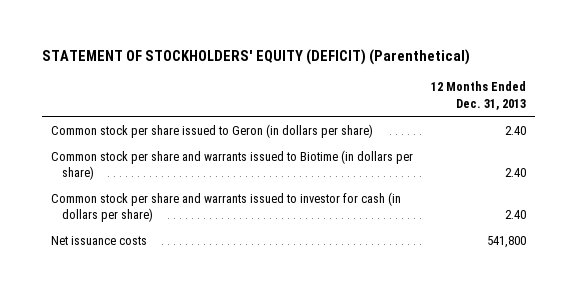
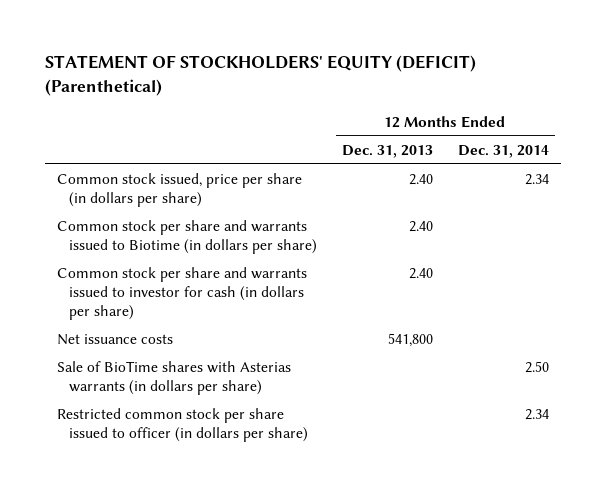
none -> [457,144,549,158] Dec. 31, 2014
[50,123,373,138] Common stock per share issued to Geron (in dollars per share) -> [57,172,303,207] Common stock issued, price per share (in dollars per share)
none -> [57,360,292,395] Sale of BioTime shares with Asterias warrants (in dollars per share)
none -> [57,407,309,442] Restricted common stock per share issued to officer (in dollars per share)

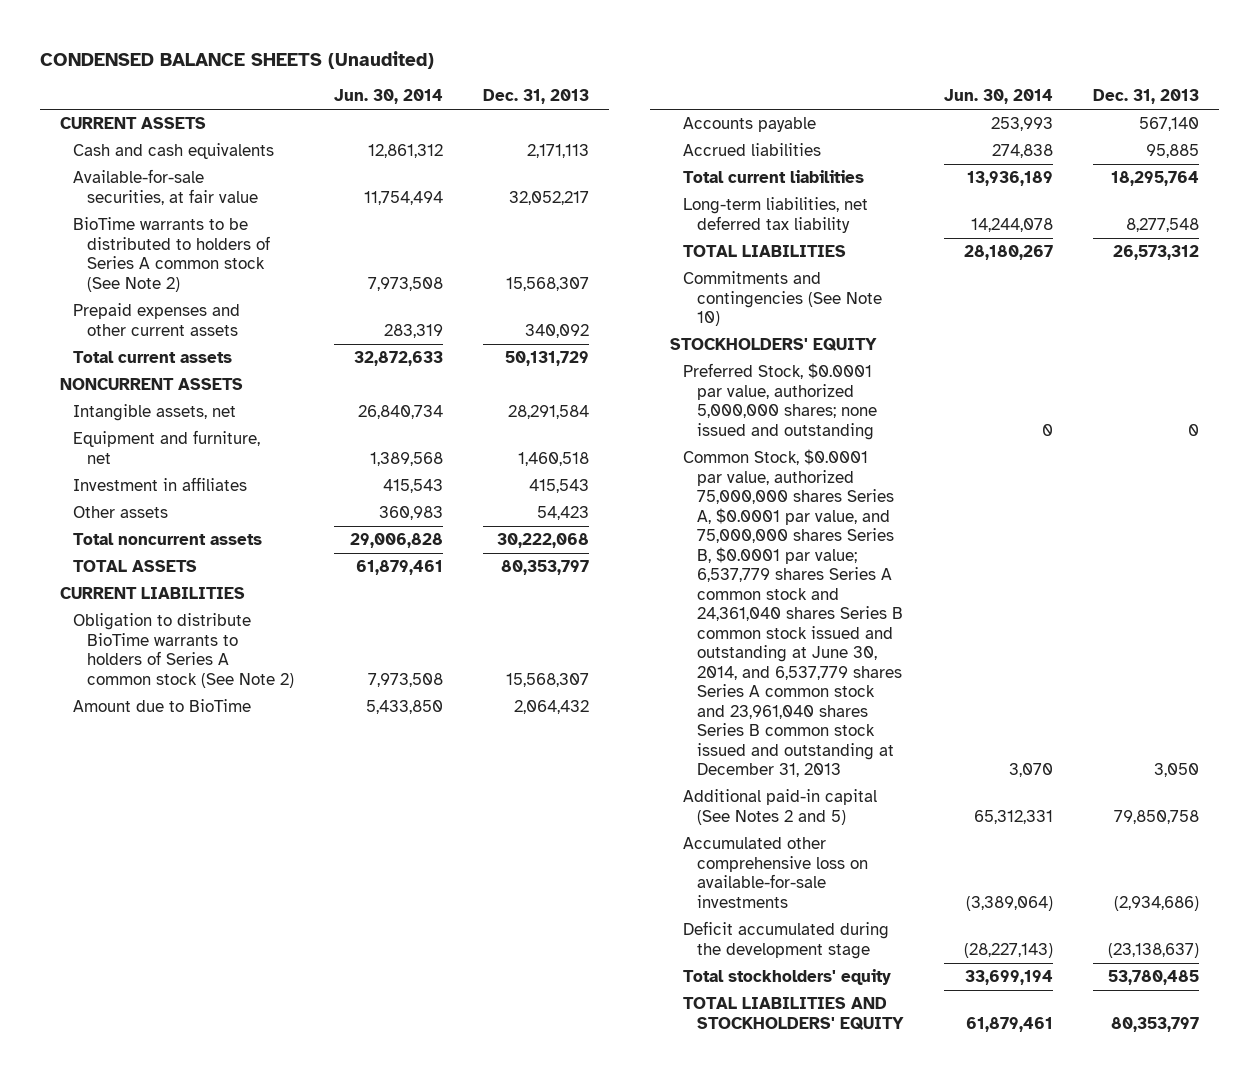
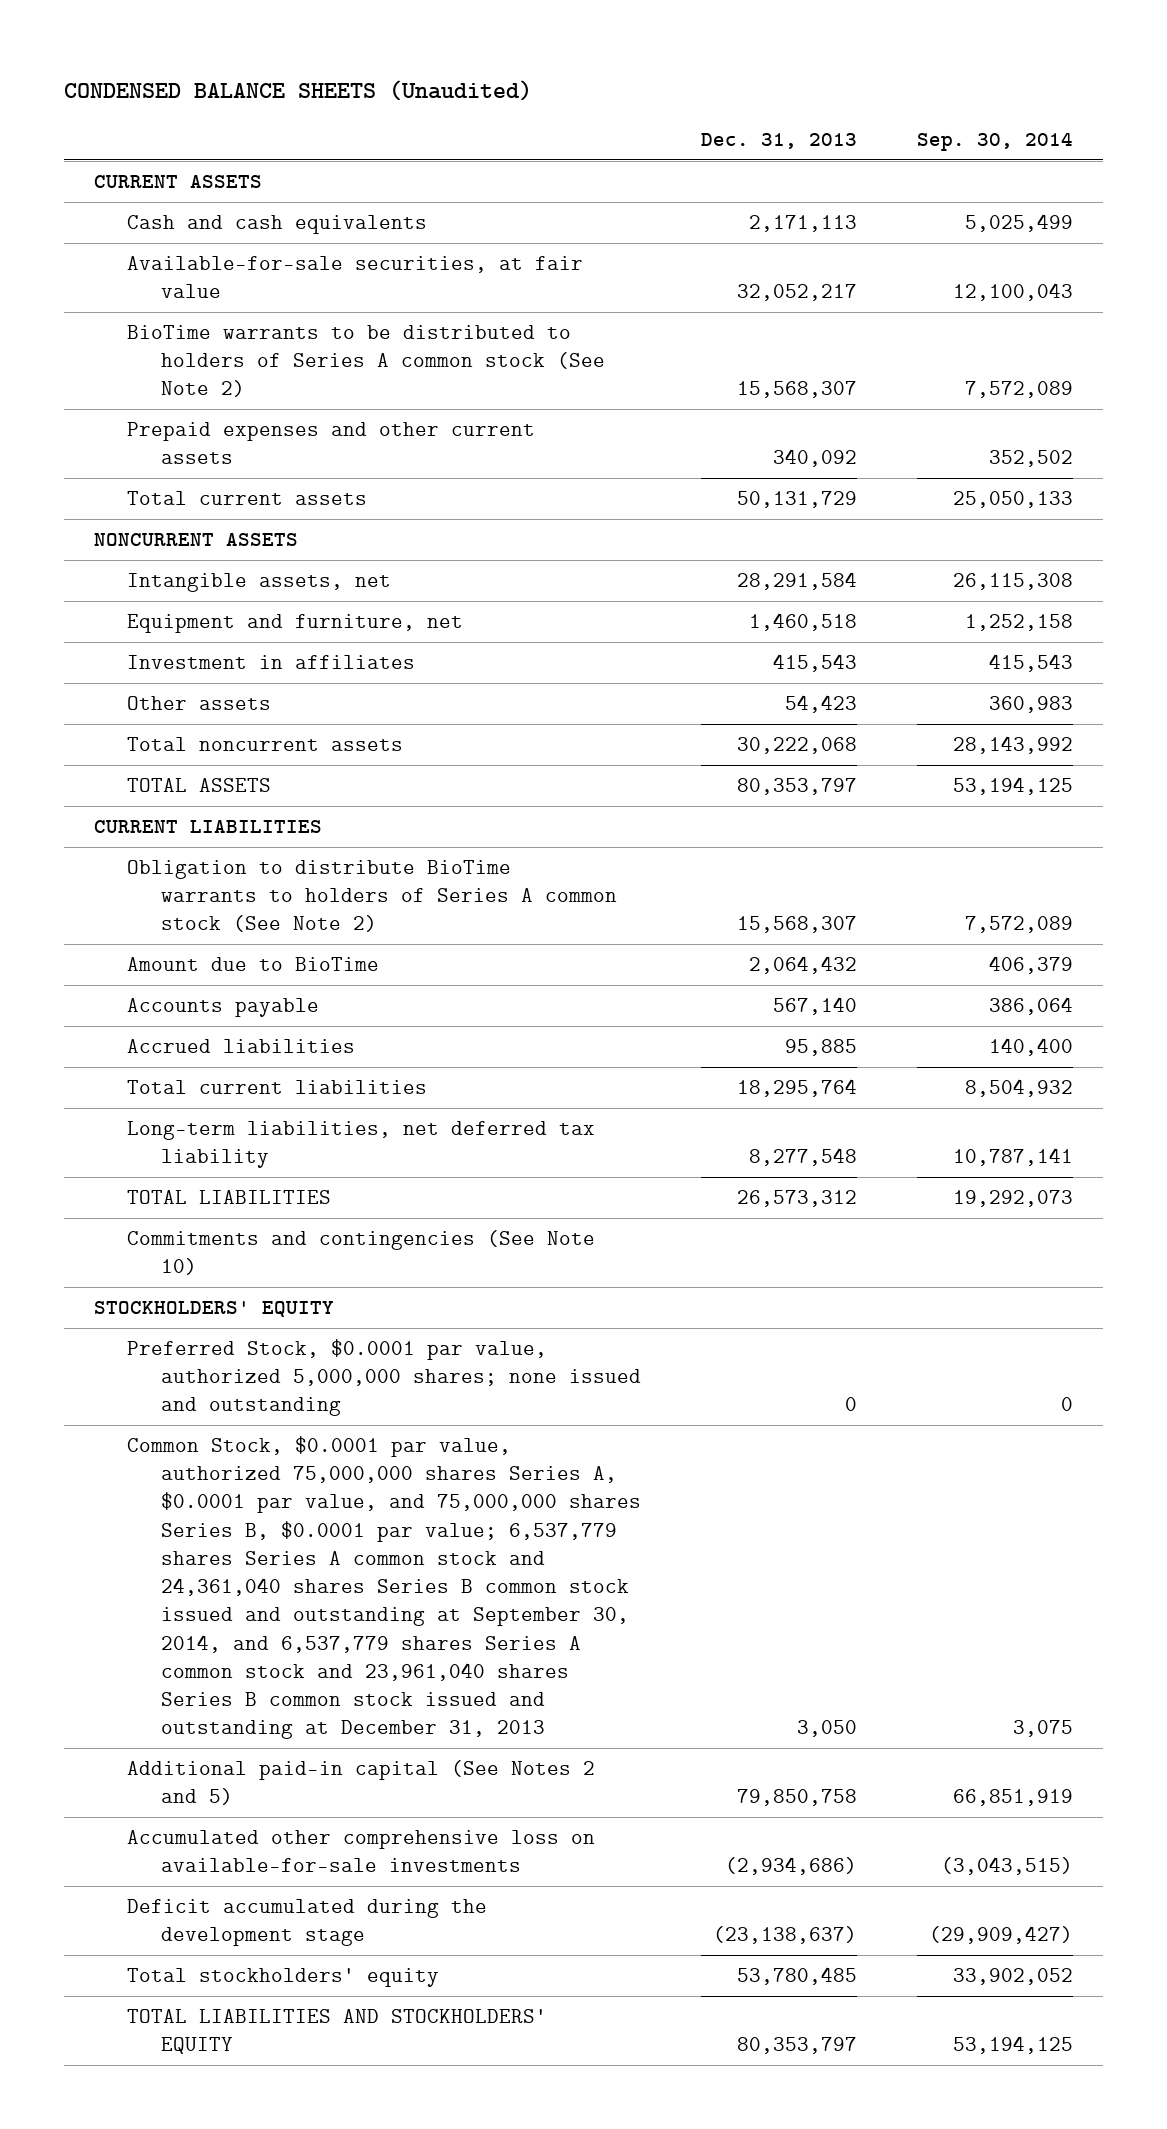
[333,89,443,105] Jun. 30, 2014 -> none
none -> [917,132,1074,152] Sep. 30, 2014
[683,449,903,778] Common Stock, $0.0001 par value, authorized 75,000,000 shares Series A, $0.0001 par value, and 75,000,000 shares Series B, $0.0001 par value; 6,537,779 shares Series A common stock and 24,361,040 shares Series B common stock issued and outstanding at June 30, 2014, and 6,537,779 shares Series A common stock and 23,961,040 shares Series B common stock issued and outstanding at December 31, 2013 -> [127,1435,641,1740] Common Stock, $0.0001 par value, authorized 75,000,000 shares Series A, $0.0001 par value, and 75,000,000 shares Series B, $0.0001 par value; 6,537,779 shares Series A common stock and 24,361,040 shares Series B common stock issued and outstanding at September 30, 2014, and 6,537,779 shares Series A common stock and 23,961,040 shares Series B common stock issued and outstanding at December 31, 2013

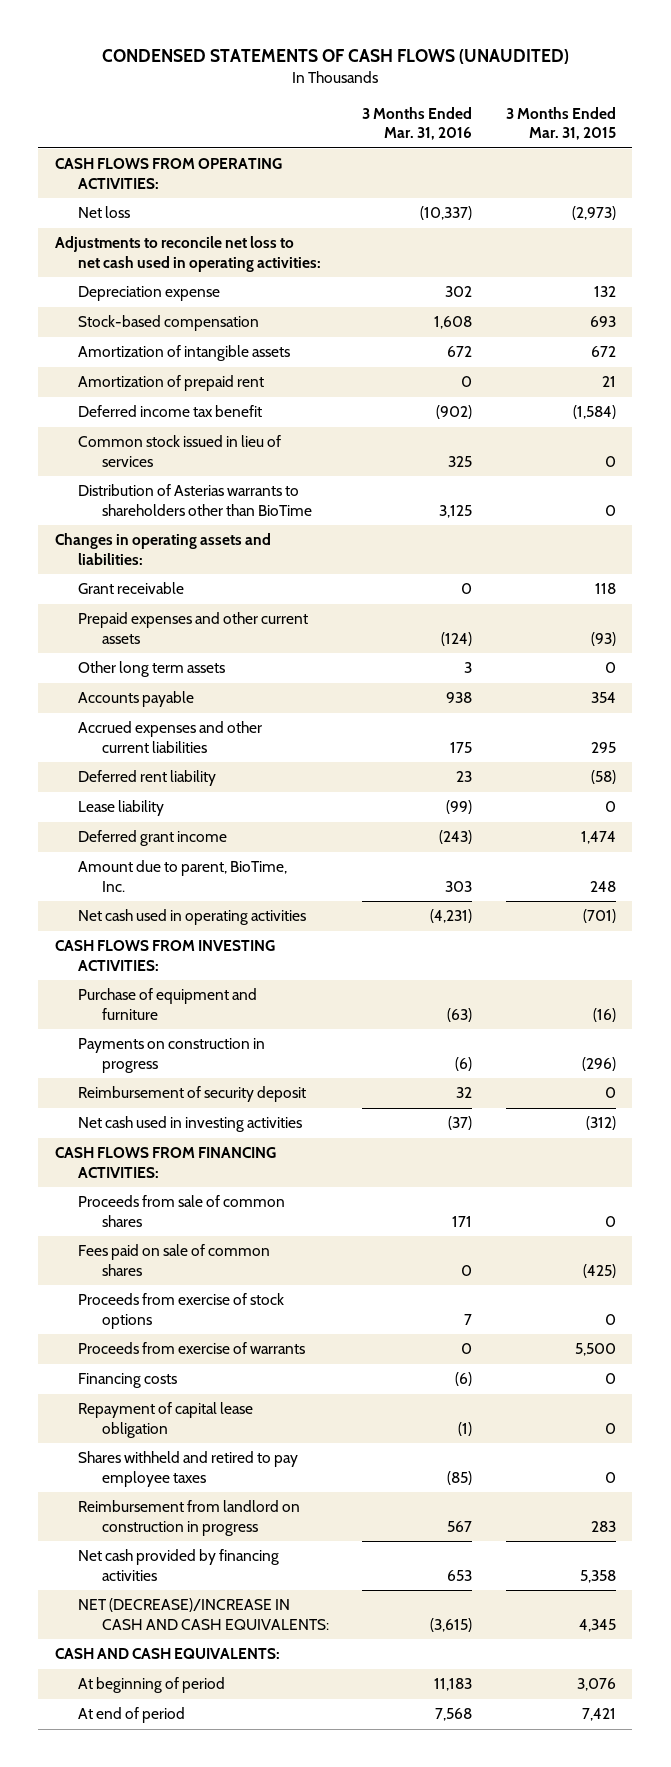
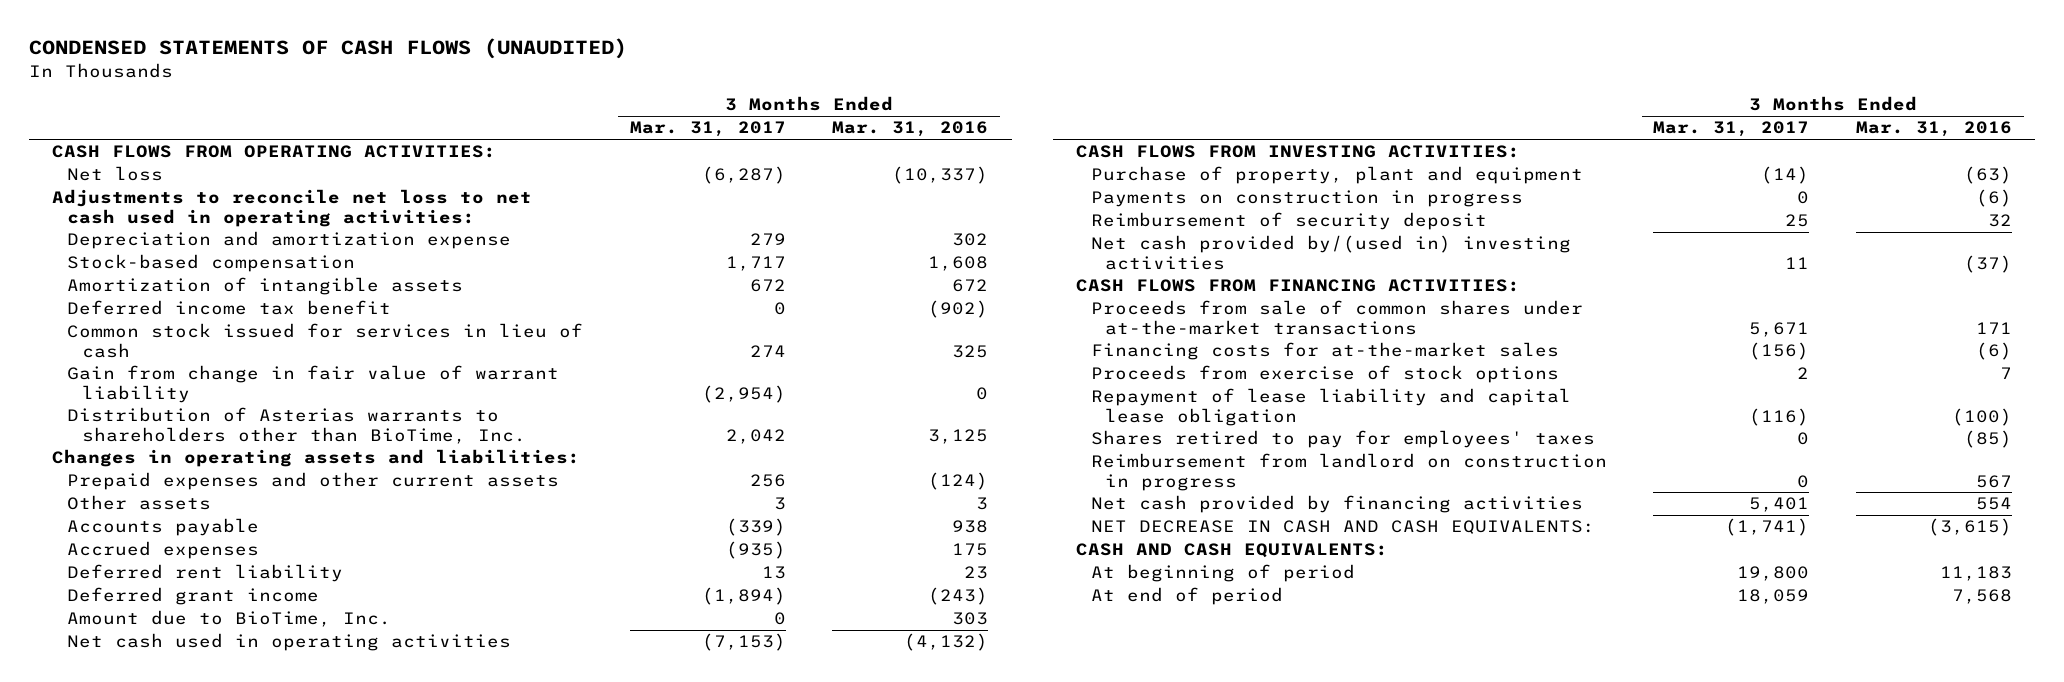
[505,106,616,141] 3 Months Ended Mar. 31, 2015 -> none
none -> [629,121,786,138] Mar. 31, 2017
[78,286,221,302] Depreciation expense -> [67,231,512,250] Depreciation and amortization expense
[78,375,265,392] Amortization of prepaid rent -> none
[78,435,282,467] Common stock issued in lieu of services -> [67,323,584,358] Common stock issued for services in lieu of cash
none -> [67,365,560,403] Gain from change in fair value of warrant liability
[78,484,312,516] Distribution of Asterias warrants to shareholders other than BioTime -> [67,407,526,444] Distribution of Asterias warrants to shareholders other than BioTime, Inc.
[78,582,185,595] Grant receivable -> none
[78,661,226,678] Other long term assets -> [67,495,212,511] Other assets
[78,721,263,753] Accrued expenses and other current liabilities -> [67,541,260,560] Accrued expenses
[78,800,165,817] Lease liability -> none
[78,860,288,892] Amount due to parent, BioTime, Inc. -> [67,610,392,628] Amount due to BioTime, Inc.
[430,909,473,924] (4,231) -> [904,633,989,652] (4,132)
[78,988,258,1020] Purchase of equipment and furniture -> [1090,166,1583,185] Purchase of property, plant and equipment
[78,1116,303,1133] Net cash used in investing activities -> [1090,235,1571,270] Net cash provided by/(used in) investing activities
[78,1244,271,1276] Fees paid on sale of common shares -> none
[78,1195,286,1227] Proceeds from sale of common shares -> [1090,300,1583,335] Proceeds from sale of common shares under at-the-market transactions
none -> [1090,342,1559,361] Financing costs for at-the-market sales
[78,1342,306,1355] Proceeds from exercise of warrants -> none
[78,1373,178,1389] Financing costs -> none
[78,1402,254,1438] Repayment of capital lease obligation -> [1090,388,1571,426] Repayment of lease liability and capital lease obligation
[458,1421,473,1436] (1) -> [1952,407,2013,426] (100)
[78,1451,299,1487] Shares withheld and retired to pay employee taxes -> [1090,430,1595,449] Shares retired to pay for employees' taxes
[447,1569,473,1581] 653 -> [1976,497,2013,511] 554
[78,1598,329,1630] NET (DECREASE)/INCREASE IN CASH AND CASH EQUIVALENTS: -> [1090,520,1595,535] NET DECREASE IN CASH AND CASH EQUIVALENTS:

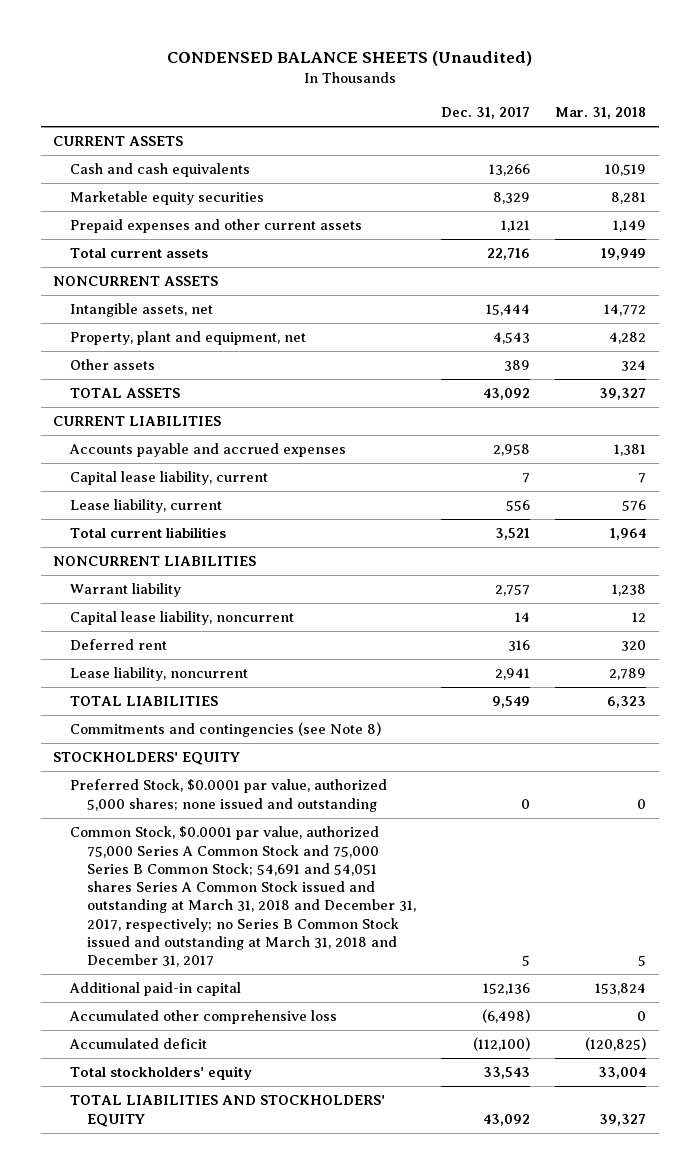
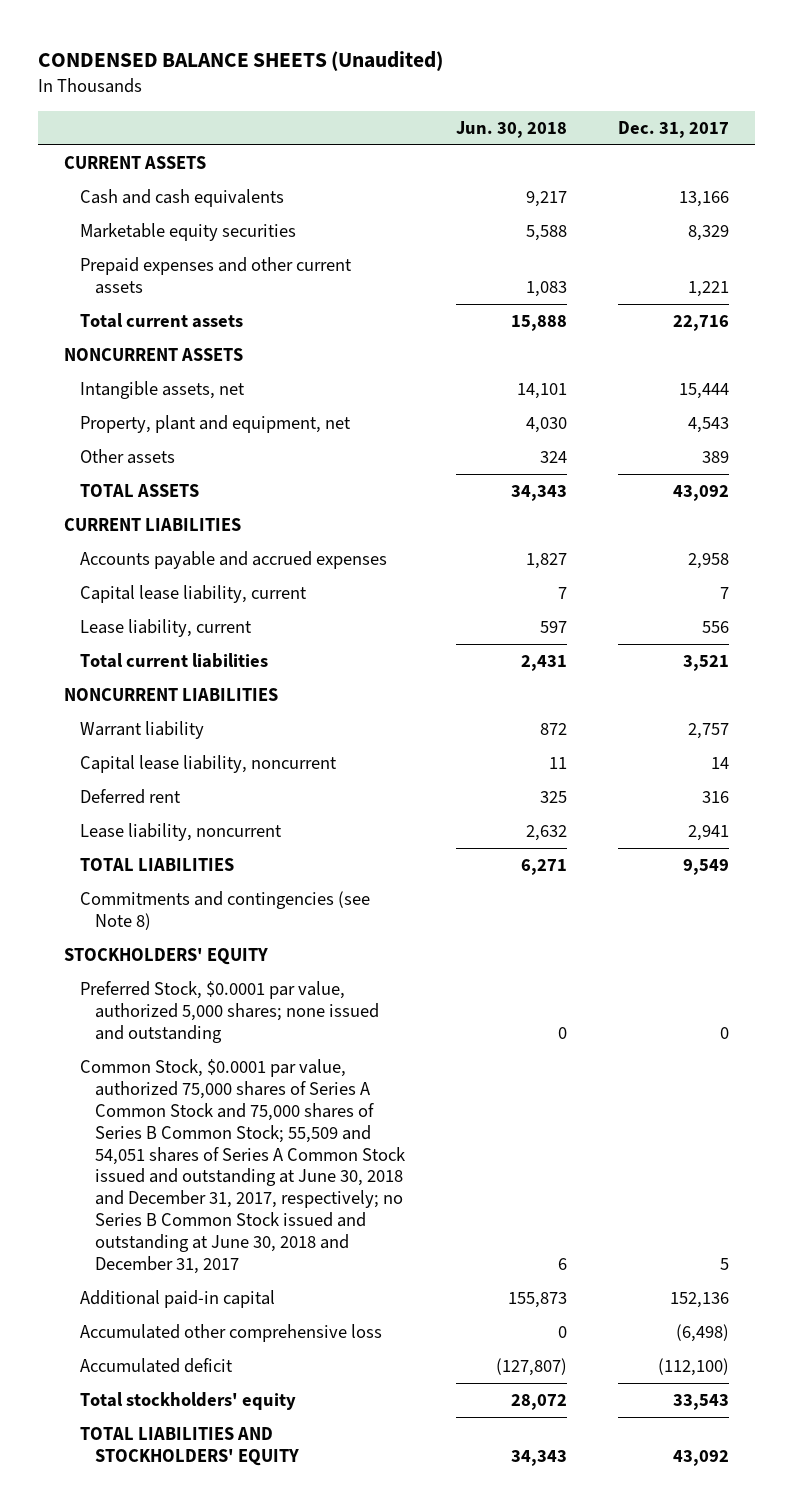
[555,107,647,120] Mar. 31, 2018 -> none
none -> [456,120,568,138] Jun. 30, 2018
[489,164,531,177] 13,266 -> [679,190,730,207] 13,166
[501,220,531,233] 1,121 -> [688,280,730,297] 1,221
[70,826,417,968] Common Stock, $0.0001 par value, authorized 75,000 Series A Common Stock and 75,000 Series B Common Stock; 54,691 and 54,051 shares Series A Common Stock issued and outstanding at March 31, 2018 and December 31, 2017, respectively; no Series B Common Stock issued and outstanding at March 31, 2018 and December 31, 2017 -> [79,1058,406,1275] Common Stock, $0.0001 par value, authorized 75,000 shares of Series A Common Stock and 75,000 shares of Series B Common Stock; 55,509 and 54,051 shares of Series A Common Stock issued and outstanding at June 30, 2018 and December 31, 2017, respectively; no Series B Common Stock issued and outstanding at June 30, 2018 and December 31, 2017

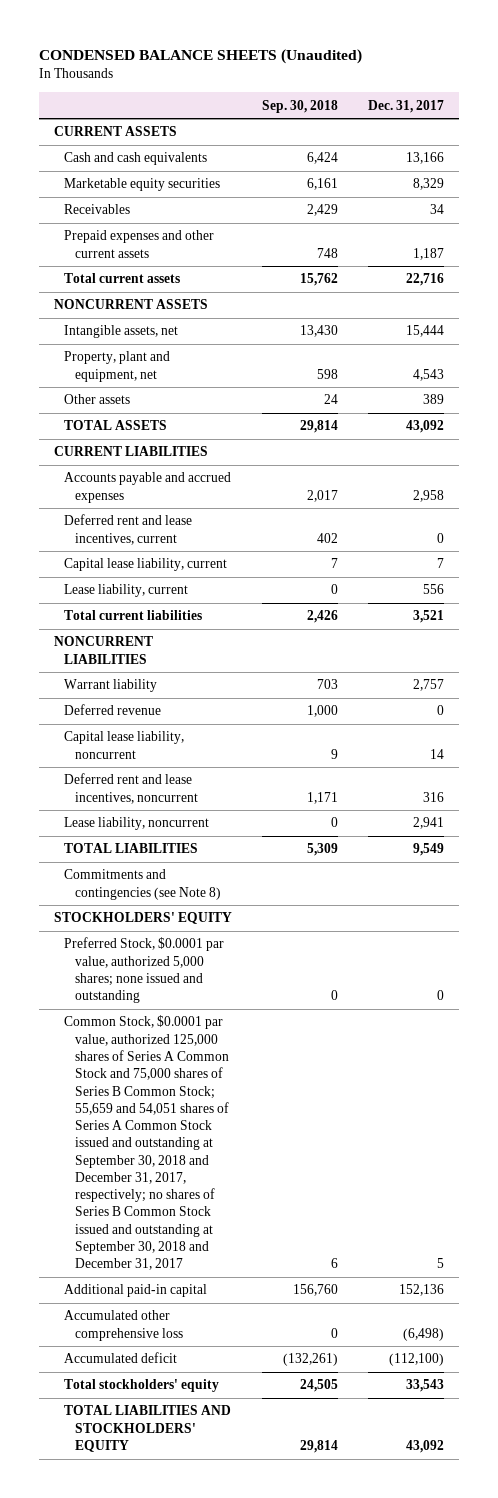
[456,120,568,138] Jun. 30, 2018 -> none
none -> [261,99,338,113] Sep. 30, 2018
none -> [64,204,131,215] Receivables
[688,280,730,297] 1,221 -> [412,247,444,260] 1,187
none -> [64,514,193,545] Deferred rent and lease incentives, current
none -> [64,704,162,716] Deferred revenue
[79,788,181,804] Deferred rent -> [64,773,198,804] Deferred rent and lease incentives, noncurrent
[79,1058,406,1275] Common Stock, $0.0001 par value, authorized 75,000 shares of Series A Common Stock and 75,000 shares of Series B Common Stock; 55,509 and 54,051 shares of Series A Common Stock issued and outstanding at June 30, 2018 and December 31, 2017, respectively; no Series B Common Stock issued and outstanding at June 30, 2018 and December 31, 2017 -> [64,1015,229,1271] Common Stock, $0.0001 par value, authorized 125,000 shares of Series A Common Stock and 75,000 shares of Series B Common Stock; 55,659 and 54,051 shares of Series A Common Stock issued and outstanding at September 30, 2018 and December 31, 2017, respectively; no shares of Series B Common Stock issued and outstanding at September 30, 2018 and December 31, 2017

